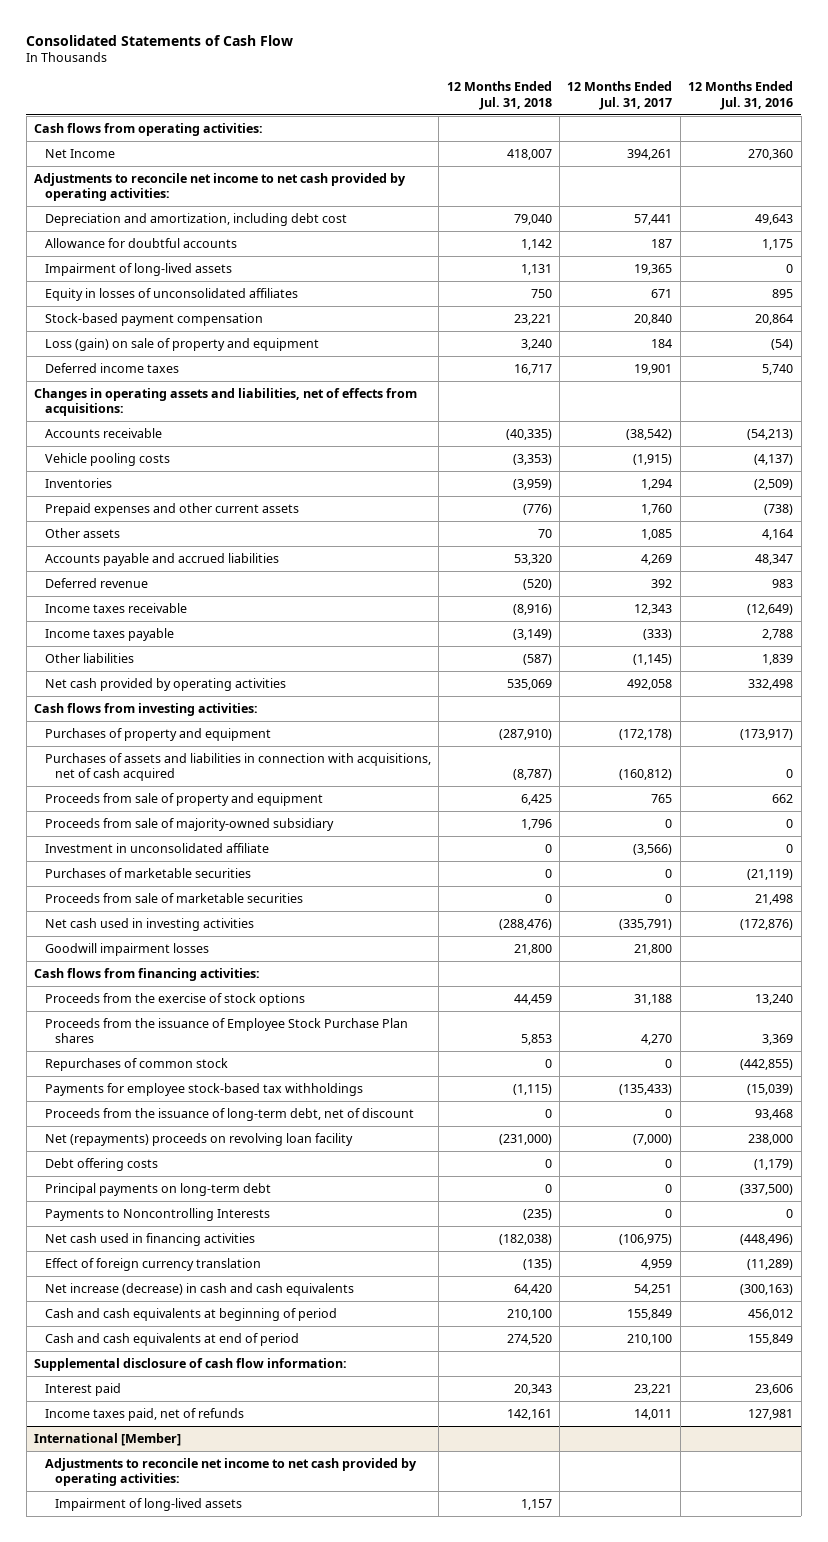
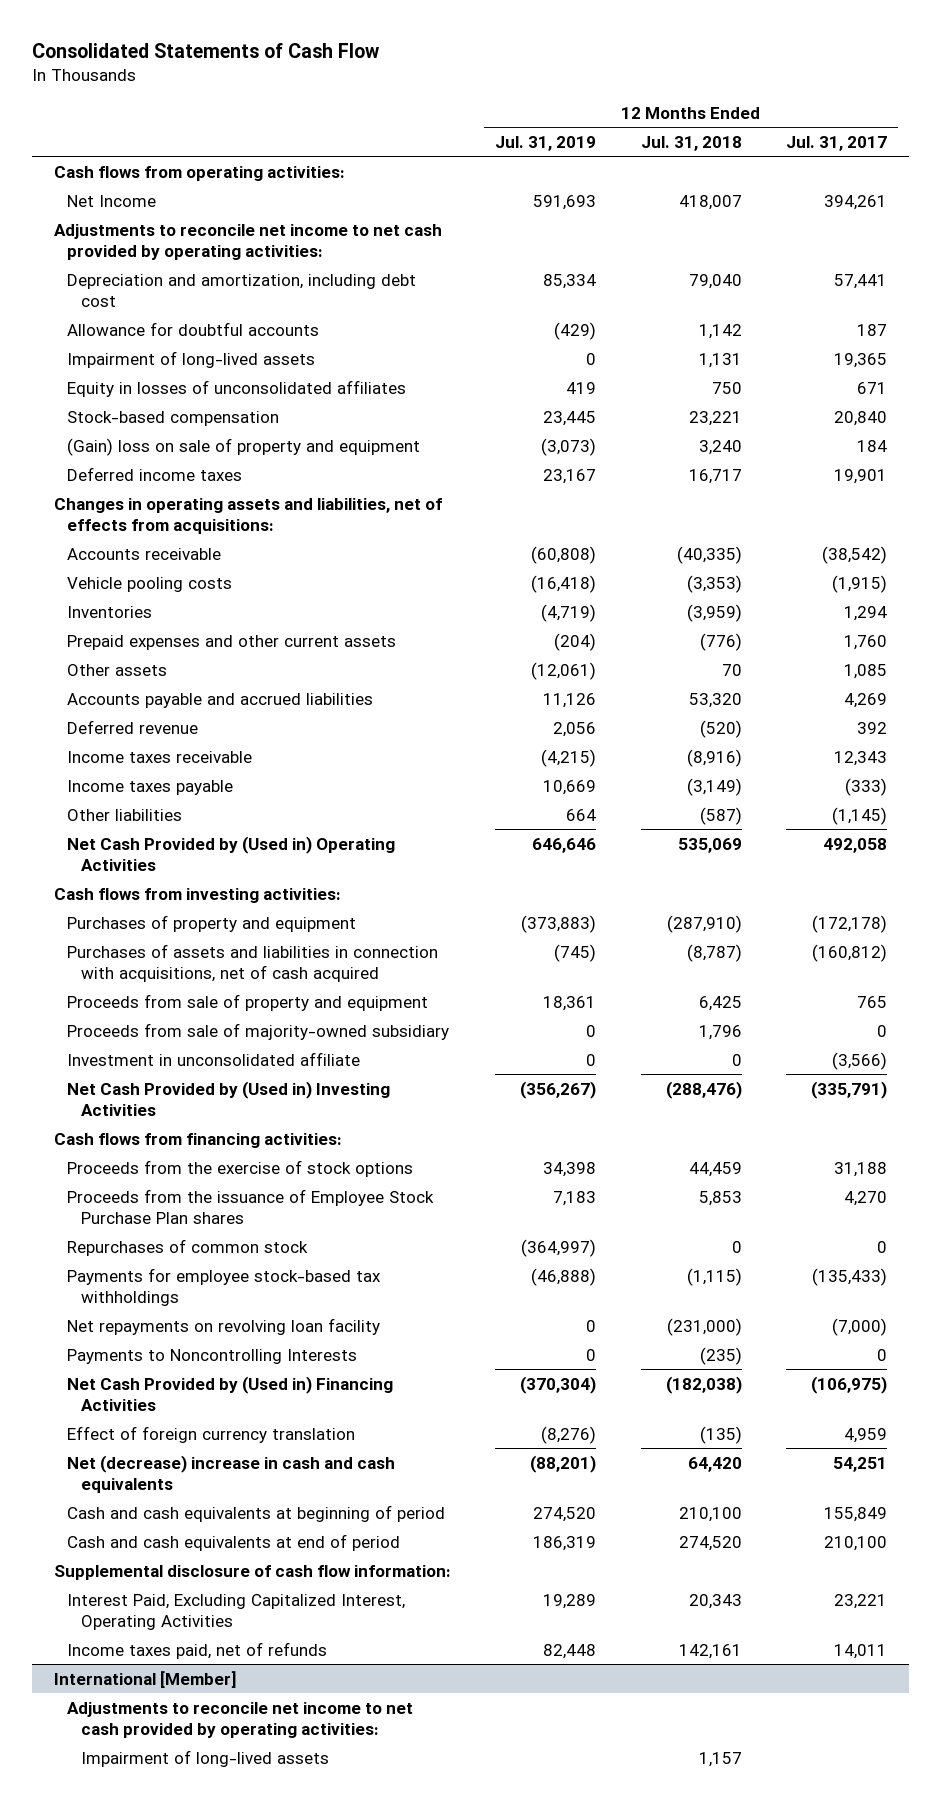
[688,81,794,110] 12 Months Ended Jul. 31, 2016 -> none
none -> [495,135,597,151] Jul. 31, 2019
[44,312,263,326] Stock-based payment compensation -> [67,410,280,426] Stock-based compensation
[44,337,319,351] Loss (gain) on sale of property and equipment -> [67,437,421,456] (Gain) loss on sale of property and equipment
[44,677,286,691] Net cash provided by operating activities -> [67,835,396,871] Net Cash Provided by (Used in) Operating Activities
[44,867,251,878] Purchases of marketable securities -> none
[44,892,303,903] Proceeds from sale of marketable securities -> none
[44,942,209,956] Goodwill impairment losses -> none
[44,917,254,931] Net cash used in investing activities -> [67,1080,391,1116] Net Cash Provided by (Used in) Investing Activities
[44,1107,414,1121] Proceeds from the issuance of long-term debt, net of discount -> none
[44,1157,158,1171] Debt offering costs -> none
[44,1182,271,1196] Principal payments on long-term debt -> none
[44,1132,353,1146] Net (repayments) proceeds on revolving loan facility -> [67,1317,381,1335] Net repayments on revolving loan facility
[44,1232,255,1246] Net cash used in financing activities -> [67,1375,394,1411] Net Cash Provided by (Used in) Financing Activities
[44,1282,354,1296] Net increase (decrease) in cash and cash equivalents -> [67,1454,396,1493] Net (decrease) increase in cash and cash equivalents
[44,1382,121,1396] Interest paid -> [67,1593,406,1630] Interest Paid, Excluding Capitalized Interest, Operating Activities

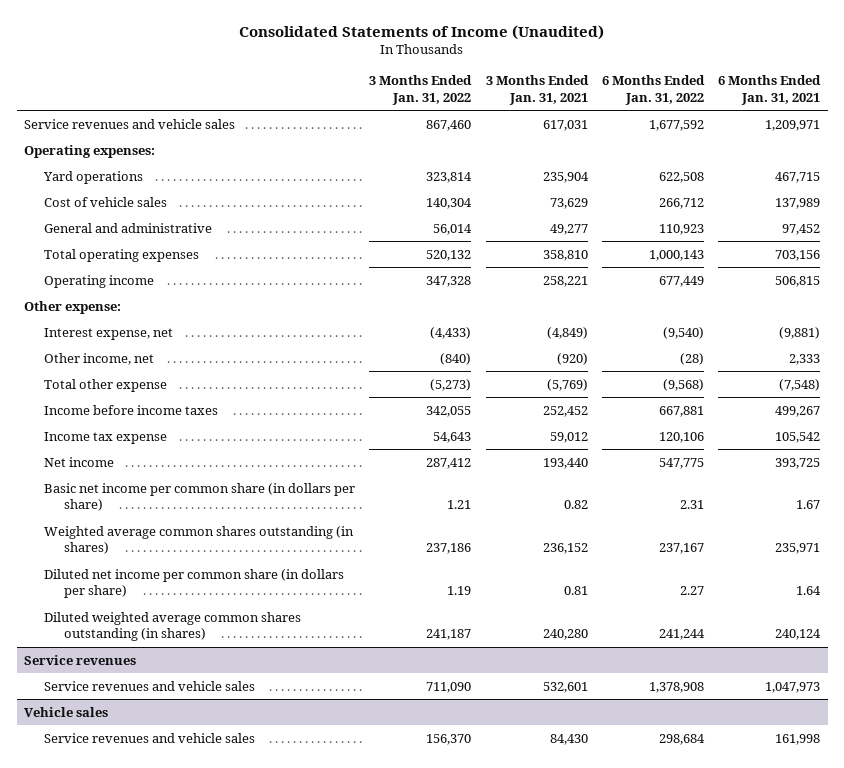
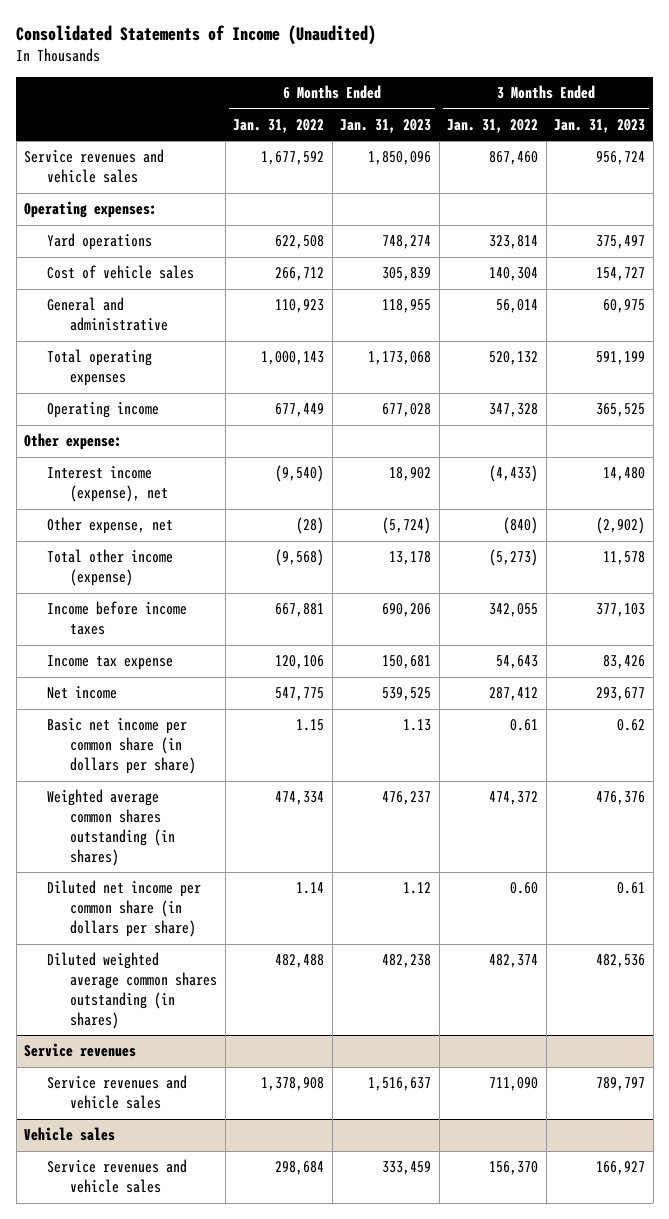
[485,75,589,105] 3 Months Ended Jan. 31, 2021 -> none
[718,75,822,105] 6 Months Ended Jan. 31, 2021 -> none
none -> [340,118,432,133] Jan. 31, 2023
none -> [554,118,646,133] Jan. 31, 2023
[44,327,174,340] Interest expense, net -> [47,466,169,503] Interest income (expense), net
[44,352,155,365] Other income, net -> [47,517,174,535] Other expense, net
[44,378,168,392] Total other expense -> [47,549,174,587] Total other income (expense)
[447,500,472,510] 1.21 -> [510,719,539,732] 0.61
[680,500,705,510] 2.31 -> [296,719,325,732] 1.15
[426,543,472,555] 237,186 -> [489,791,539,806] 474,372
[659,543,705,555] 237,167 -> [275,791,325,806] 474,334
[447,586,472,596] 1.19 -> [510,882,539,895] 0.60
[680,586,705,596] 2.27 -> [296,882,325,895] 1.14
[426,629,472,641] 241,187 -> [489,954,539,969] 482,374
[659,629,706,641] 241,244 -> [275,954,325,969] 482,488

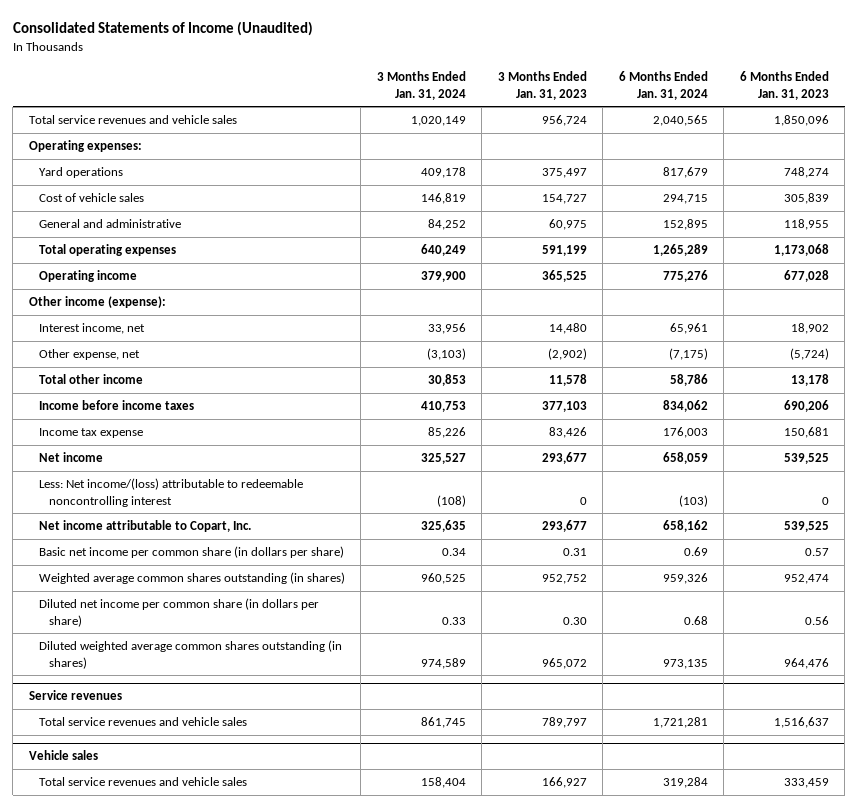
[233,118,325,133] Jan. 31, 2022 -> none
[447,118,539,133] Jan. 31, 2022 -> none
none -> [376,71,466,100] 3 Months Ended Jan. 31, 2024
none -> [618,71,708,100] 6 Months Ended Jan. 31, 2024
[24,149,165,184] Service revenues and vehicle sales -> [28,115,237,125] Total service revenues and vehicle sales
[24,433,123,451] Other expense: -> [28,296,166,309] Other income (expense):
[47,466,169,503] Interest income (expense), net -> [38,323,145,335] Interest income, net
[47,549,174,587] Total other income (expense) -> [38,374,143,385] Total other income
none -> [38,478,303,507] Less: Net income/(loss) attributable to redeemable noncontrolling interest
none -> [38,520,251,533] Net income attributable to Copart, Inc.
[403,719,432,732] 1.13 -> [804,548,829,557] 0.57
[617,719,646,732] 0.62 -> [562,548,587,557] 0.31
[382,791,432,806] 476,237 -> [783,574,829,585] 952,474
[596,791,646,806] 476,376 -> [541,574,587,585] 952,752
[403,882,432,895] 1.12 -> [804,615,829,625] 0.56
[617,882,646,895] 0.61 -> [562,616,587,625] 0.30
[382,954,432,969] 482,238 -> [783,657,829,669] 964,476
[596,954,646,969] 482,536 -> [541,657,587,669] 965,072
[47,1075,188,1110] Service revenues and vehicle sales -> [38,717,247,727] Total service revenues and vehicle sales
[47,1159,188,1194] Service revenues and vehicle sales -> [38,777,247,787] Total service revenues and vehicle sales

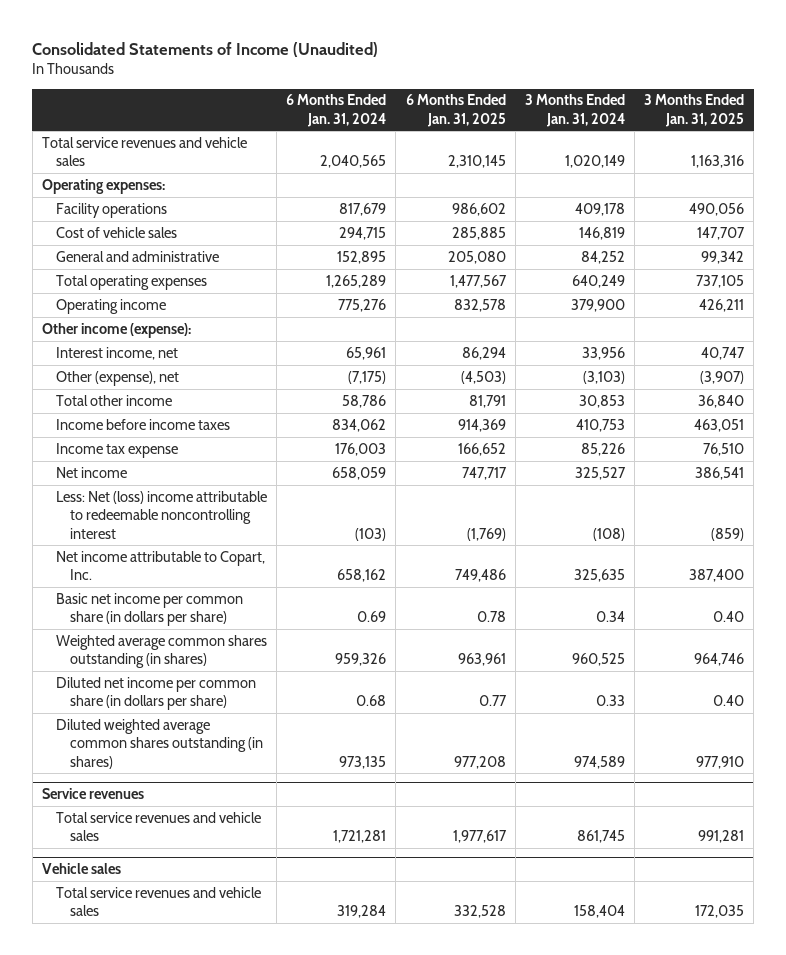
[497,71,587,100] 3 Months Ended Jan. 31, 2023 -> none
[739,71,829,100] 6 Months Ended Jan. 31, 2023 -> none
none -> [405,94,506,127] 6 Months Ended Jan. 31, 2025
none -> [644,94,745,127] 3 Months Ended Jan. 31, 2025
[38,167,123,179] Yard operations -> [56,202,168,218] Facility operations
[38,349,140,361] Other expense, net -> [56,370,180,386] Other (expense), net
[38,478,303,507] Less: Net income/(loss) attributable to redeemable noncontrolling interest -> [56,490,268,539] Less: Net (loss) income attributable to redeemable noncontrolling interest

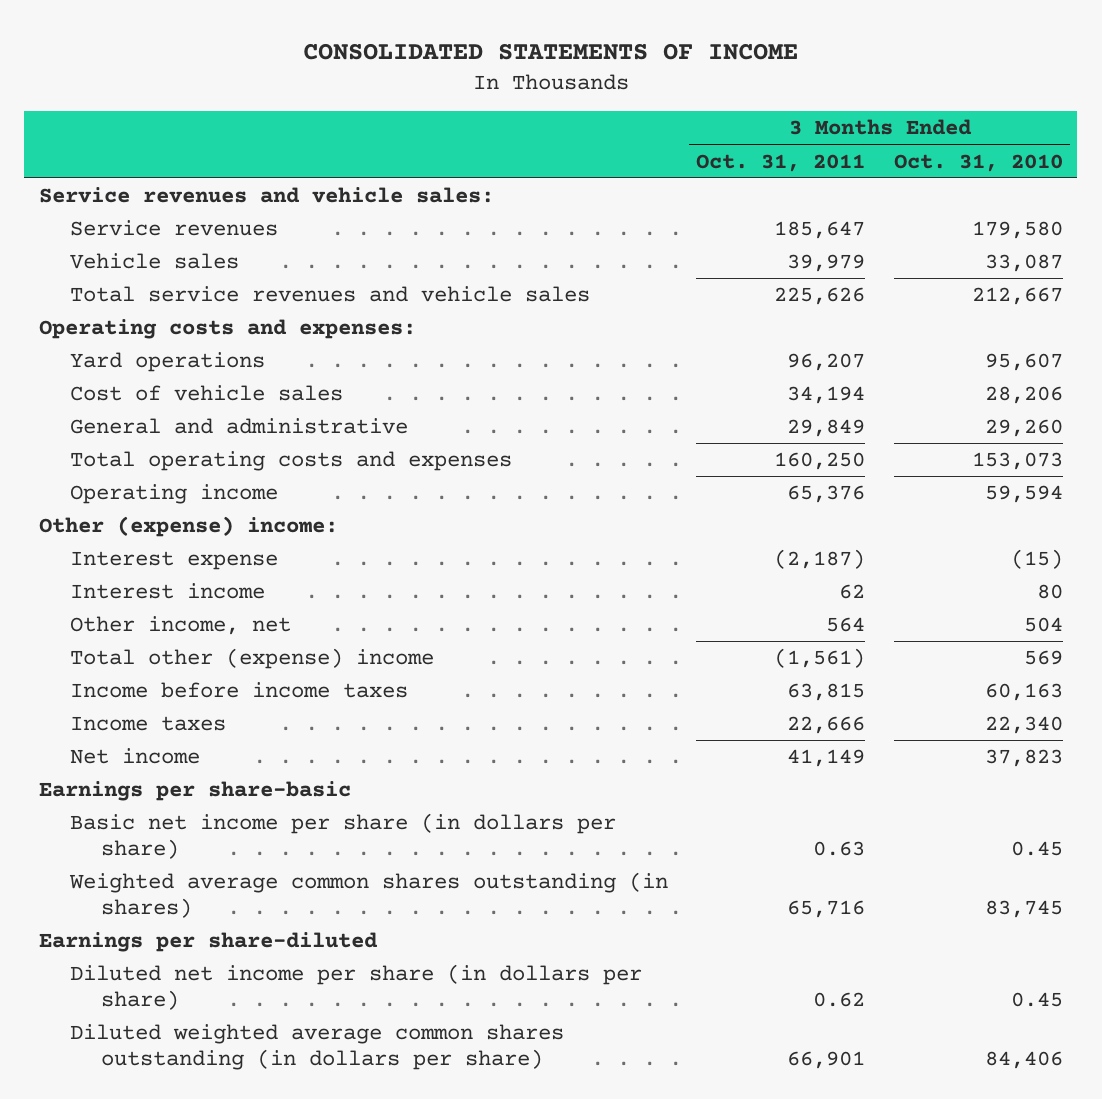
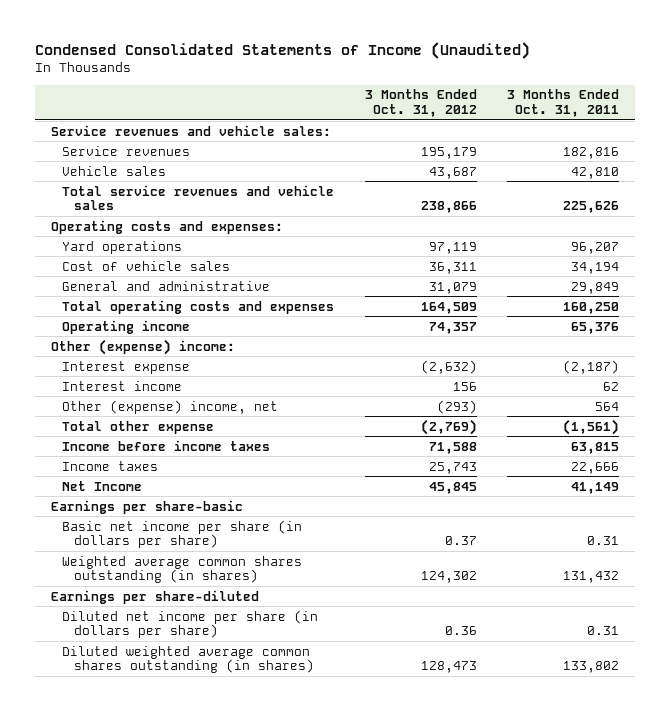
[302,42,798,60] CONSOLIDATED STATEMENTS OF INCOME -> [35,41,531,59] Condensed Consolidated Statements of Income (Unaudited)
[894,153,1064,172] Oct. 31, 2010 -> none
none -> [364,89,477,117] 3 Months Ended Oct. 31, 2012
[774,221,866,240] 185,647 -> [563,146,620,159] 182,816
[787,254,866,273] 39,979 -> [571,166,620,179] 42,810
[69,616,291,636] Other income, net -> [62,399,279,414] Other (expense) income, net
[69,648,434,670] Total other (expense) income -> [62,420,215,434] Total other expense
[69,748,200,765] Net income -> [62,480,143,491] Net Income
[813,840,866,856] 0.63 -> [587,536,620,546] 0.31
[787,899,866,918] 65,716 -> [563,571,620,584] 131,432
[813,991,866,1007] 0.62 -> [587,626,620,636] 0.31
[69,1024,564,1070] Diluted weighted average common shares outstanding (in dollars per share) -> [62,645,314,674] Diluted weighted average common shares outstanding (in shares)
[787,1050,866,1069] 66,901 -> [563,661,620,674] 133,802

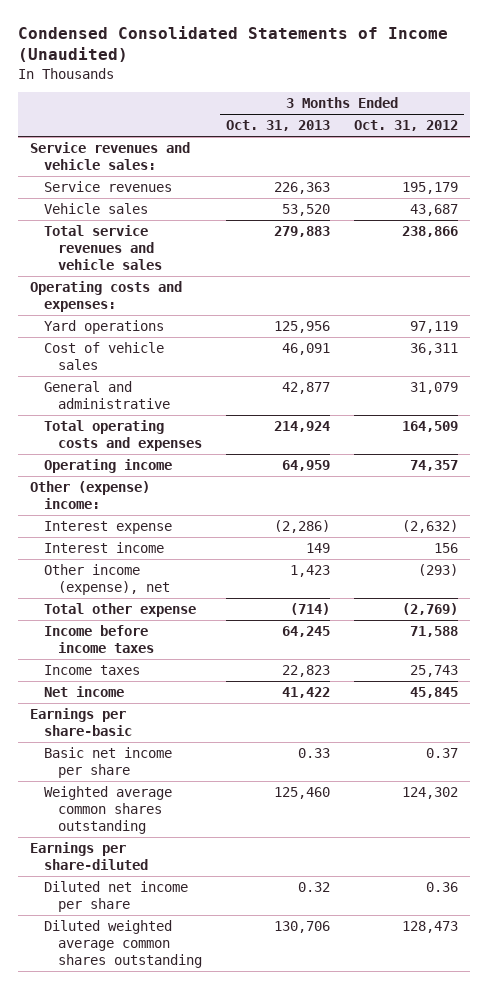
[507,89,620,117] 3 Months Ended Oct. 31, 2011 -> none
none -> [225,120,330,132] Oct. 31, 2013
[62,399,279,414] Other (expense) income, net -> [43,563,171,595] Other income (expense), net
[62,480,143,491] Net Income -> [43,685,124,697] Net income
[62,519,303,549] Basic net income per share (in dollars per share) -> [43,746,172,778] Basic net income per share
[62,555,303,584] Weighted average common shares outstanding (in shares) -> [43,785,172,834] Weighted average common shares outstanding
[62,609,319,639] Diluted net income per share (in dollars per share) -> [43,880,188,912] Diluted net income per share
[62,645,314,674] Diluted weighted average common shares outstanding (in shares) -> [43,919,203,968] Diluted weighted average common shares outstanding

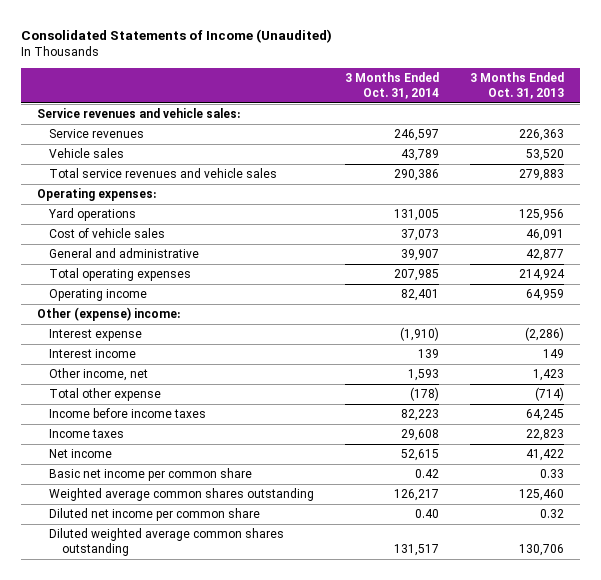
[17,25,448,63] Condensed Consolidated Statements of Income (Unaudited) -> [21,28,333,43] Consolidated Statements of Income (Unaudited)
[353,120,458,132] Oct. 31, 2012 -> none
none -> [345,72,440,99] 3 Months Ended Oct. 31, 2014
[29,280,182,312] Operating costs and expenses: -> [36,188,156,202] Operating expenses:
[43,419,203,451] Total operating costs and expenses -> [49,268,192,282] Total operating expenses
[43,563,171,595] Other income (expense), net -> [49,368,149,382] Other income, net
[29,707,132,736] Earnings per share-basic -> none
[43,746,172,778] Basic net income per share -> [49,468,253,482] Basic net income per common share
[29,841,148,870] Earnings per share-diluted -> none
[43,880,188,912] Diluted net income per share -> [49,508,261,522] Diluted net income per common share

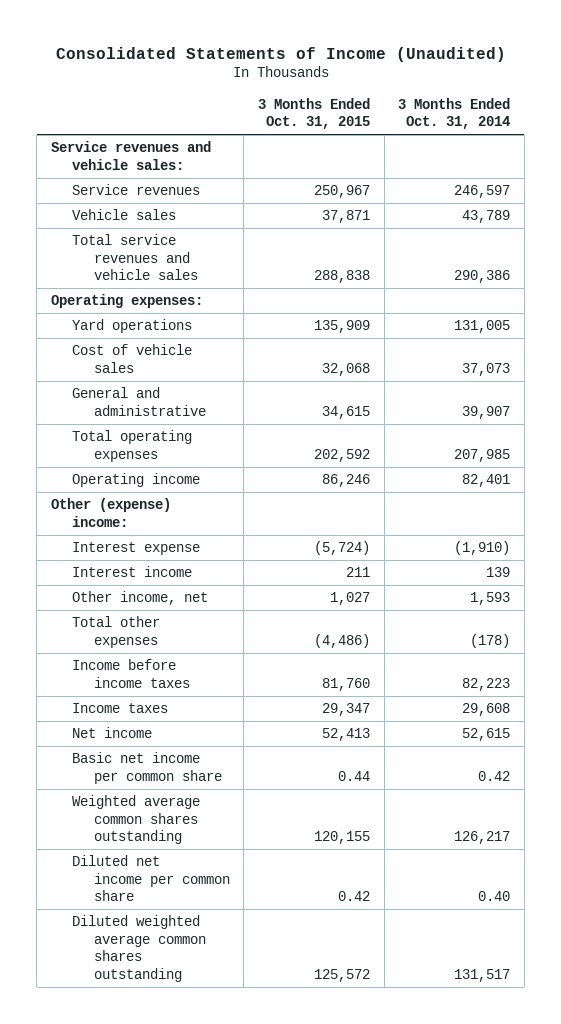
[470,72,565,99] 3 Months Ended Oct. 31, 2013 -> none
none -> [258,97,371,130] 3 Months Ended Oct. 31, 2015
[49,388,162,402] Total other expense -> [72,616,161,648] Total other expenses

